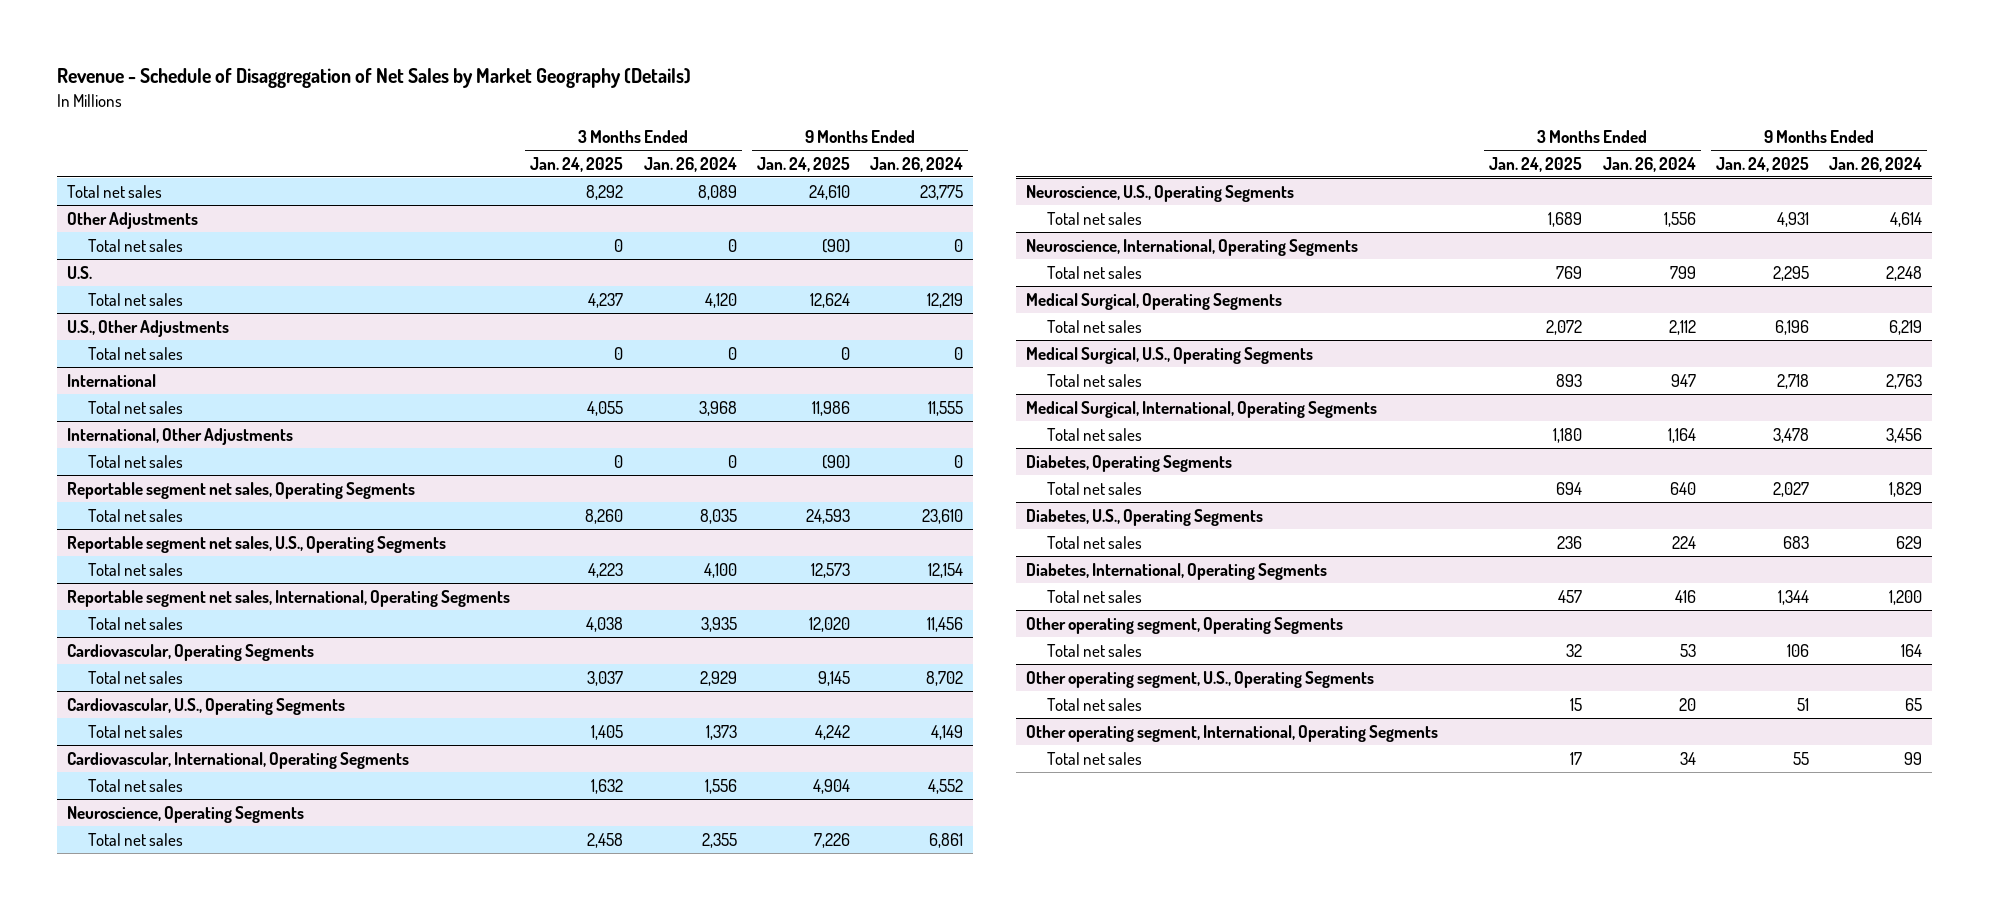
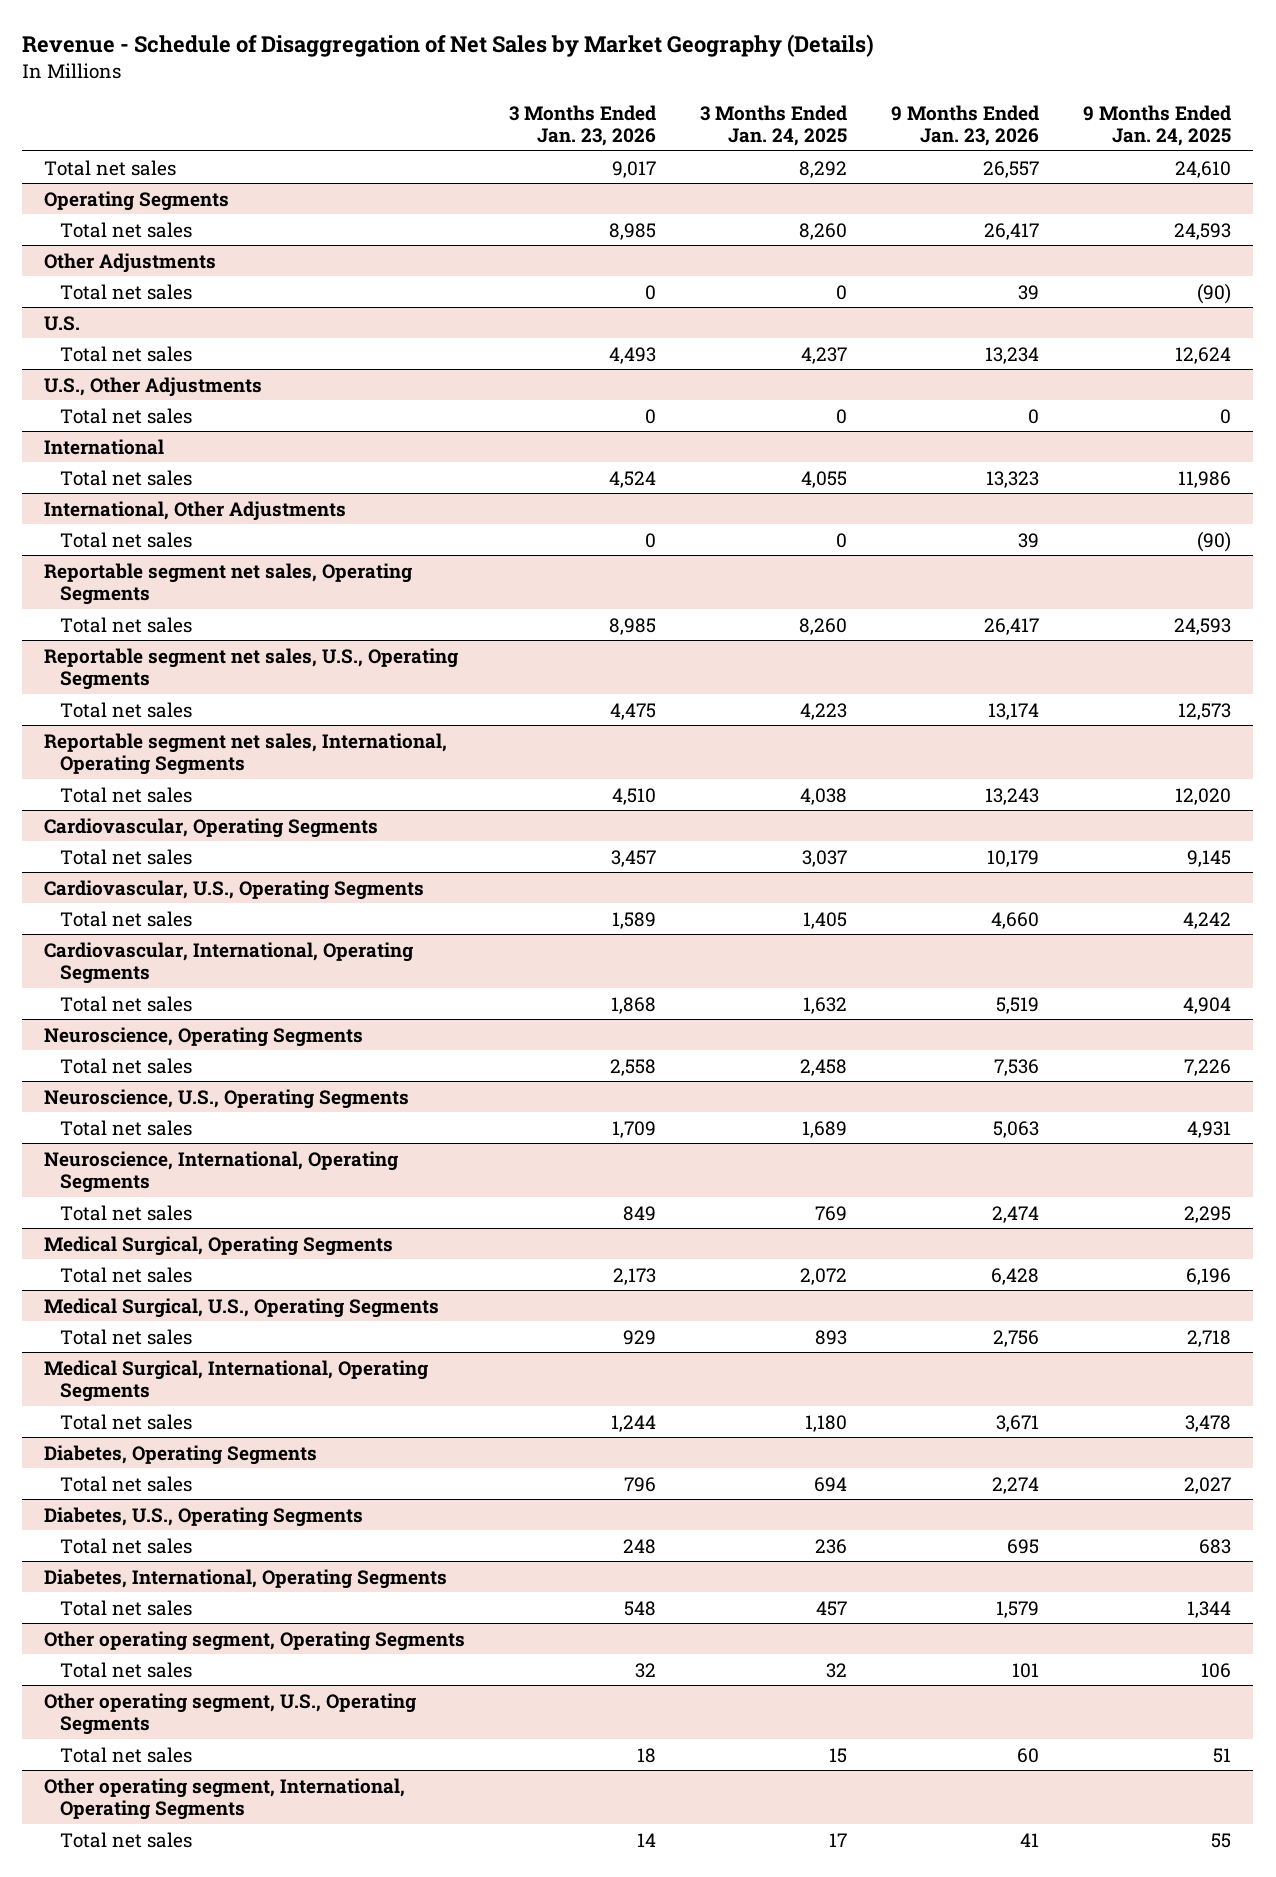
[643,156,737,172] Jan. 26, 2024 -> none
[870,156,964,172] Jan. 26, 2024 -> none
none -> [509,104,657,146] 3 Months Ended Jan. 23, 2026
none -> [891,104,1040,146] 9 Months Ended Jan. 23, 2026
none -> [44,190,230,211] Operating Segments
none -> [59,221,192,238] Total net sales

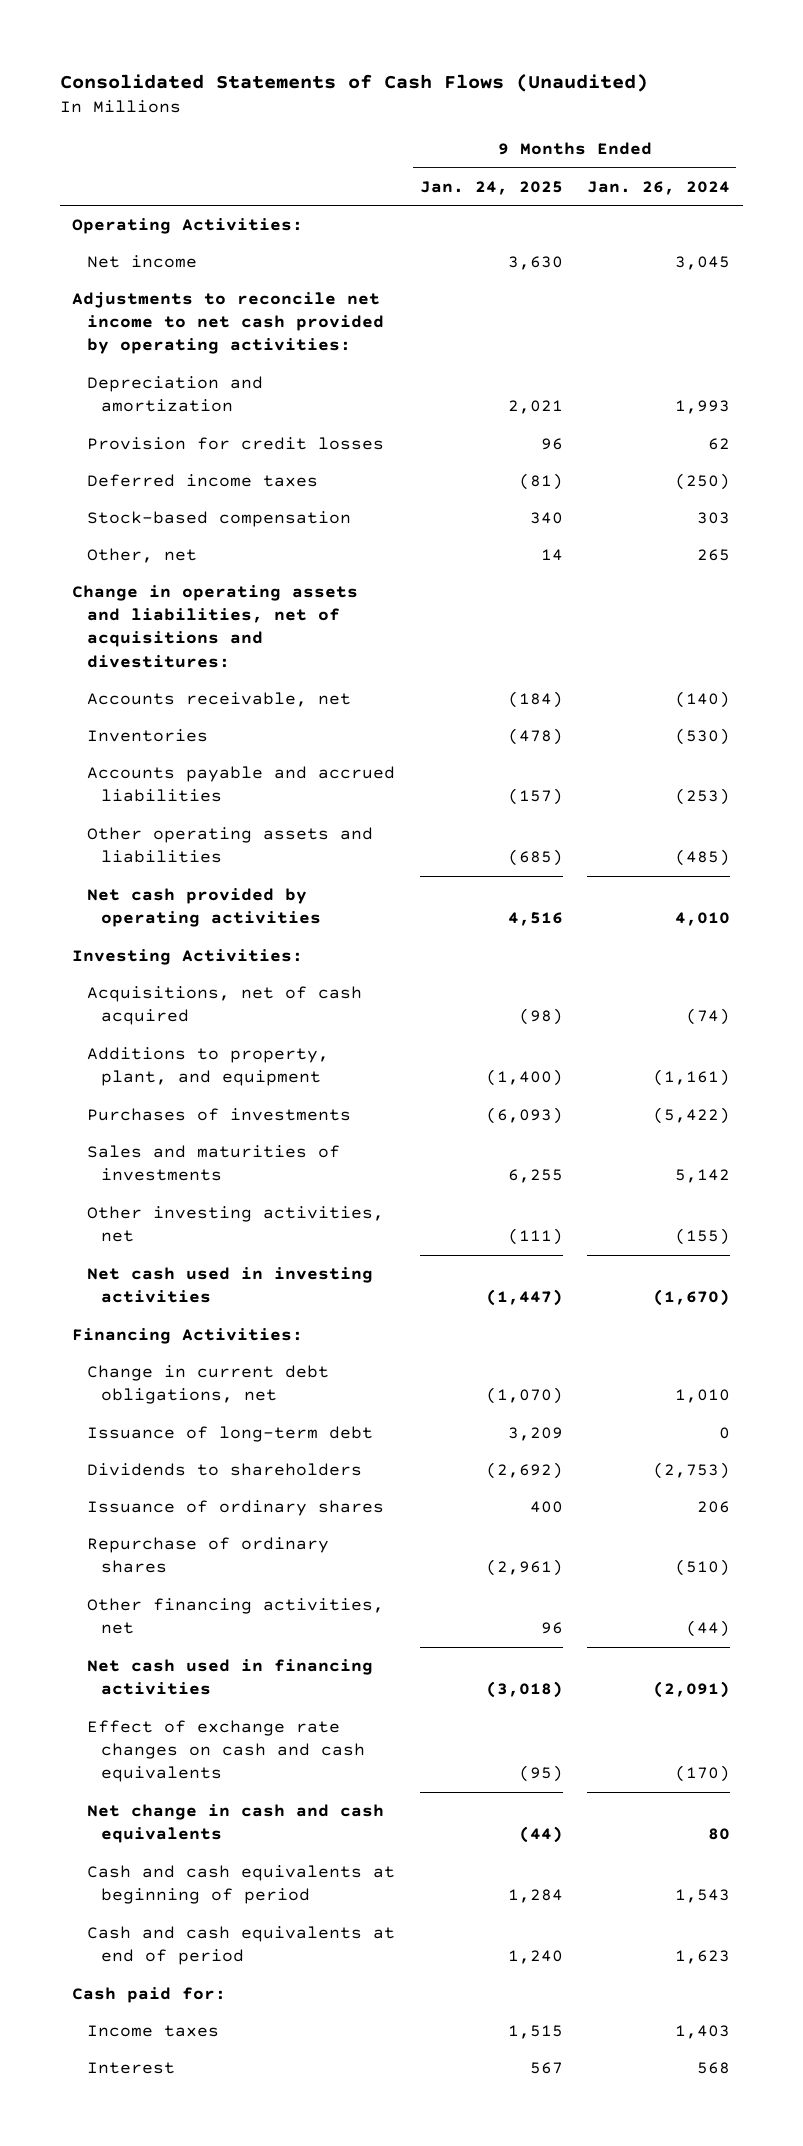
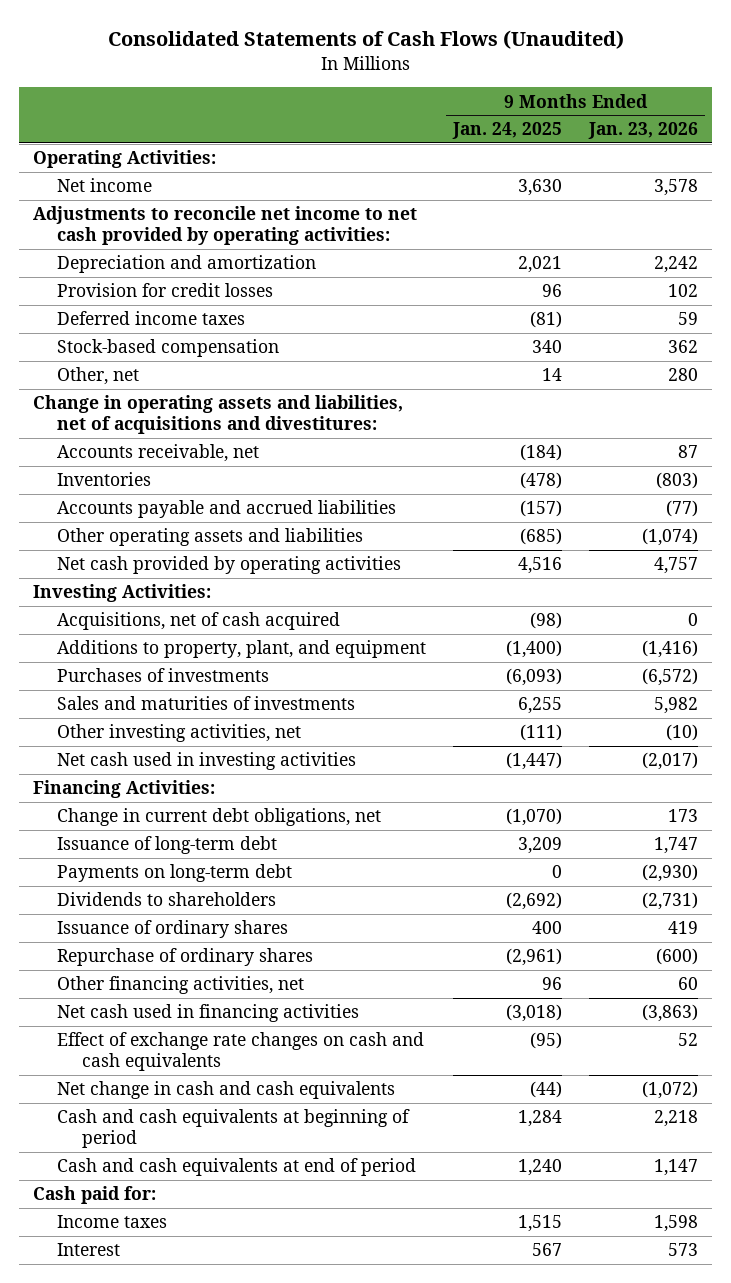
[587,180,731,195] Jan. 26, 2024 -> none
none -> [588,122,699,140] Jan. 23, 2026
none -> [57,864,293,883] Payments on long-term debt

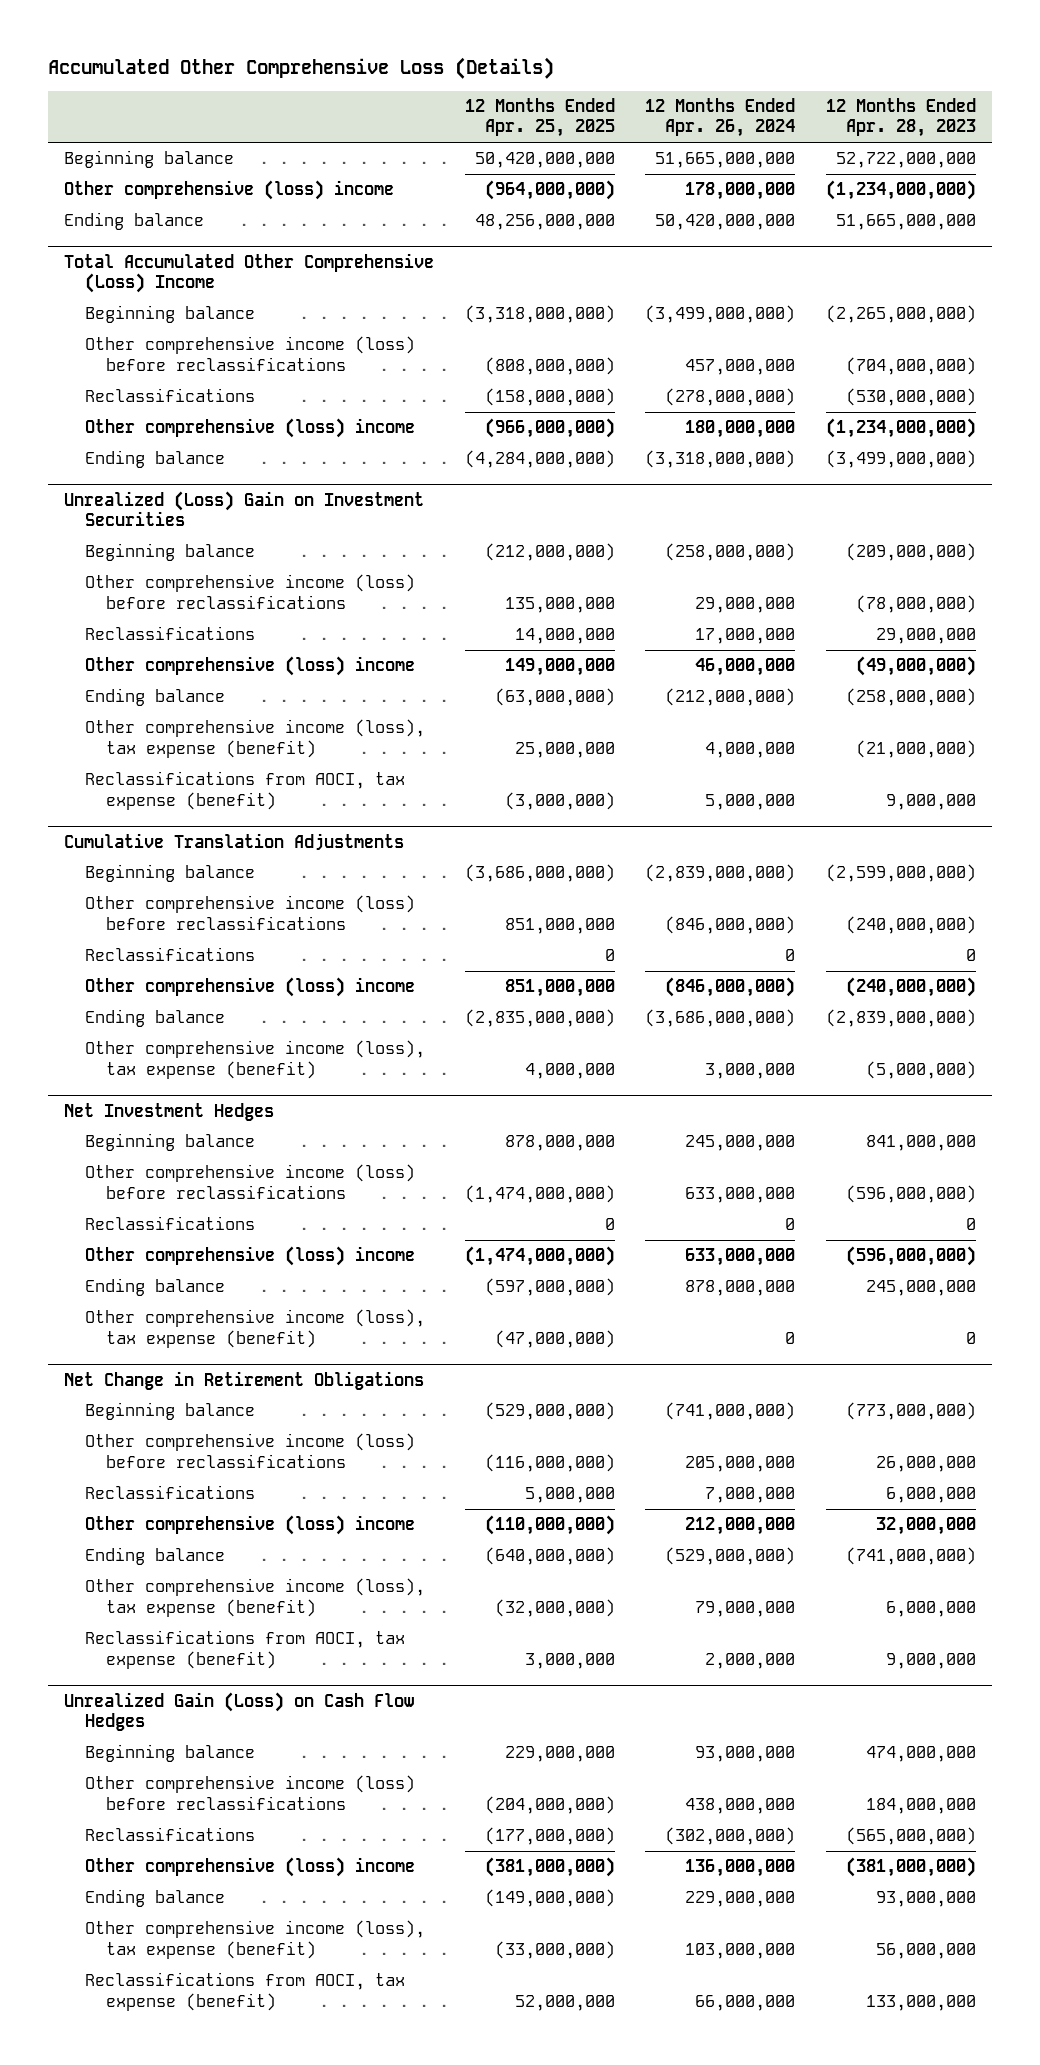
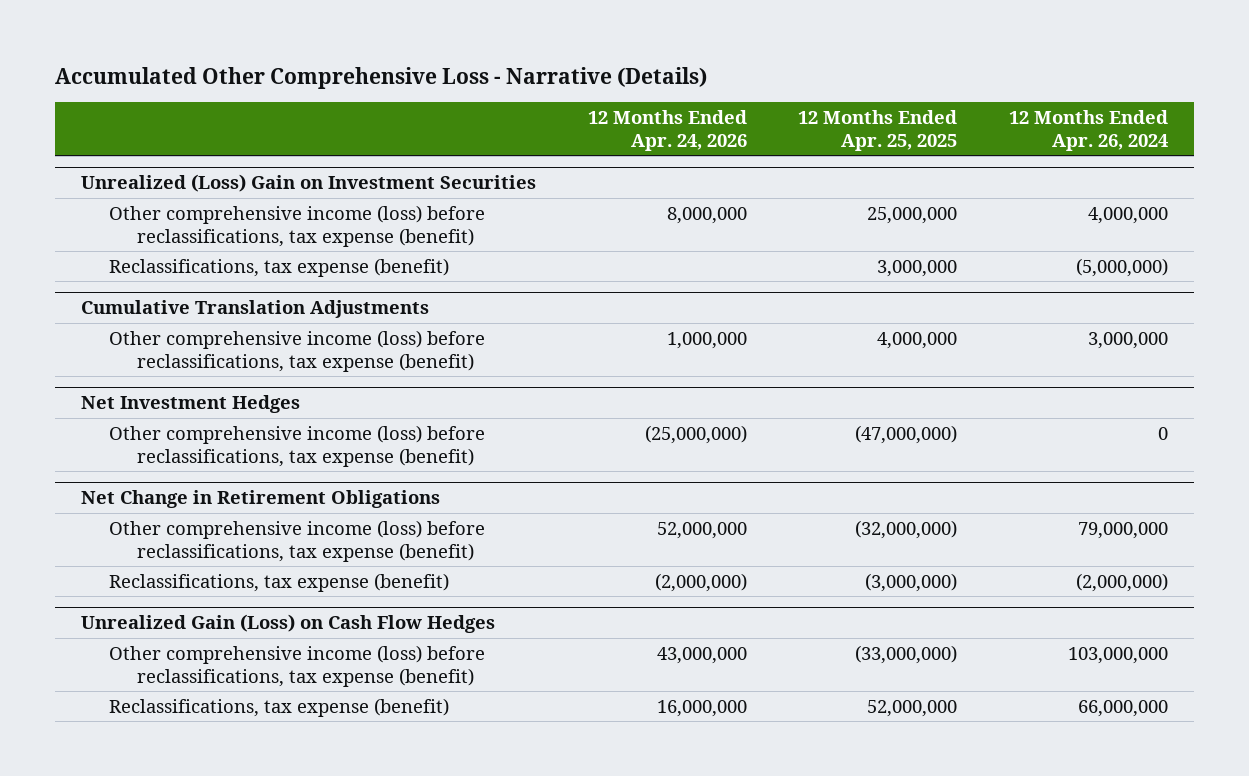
[48,56,555,79] Accumulated Other Comprehensive Loss (Details) -> [54,66,707,89] Accumulated Other Comprehensive Loss - Narrative (Details)
[826,97,977,138] 12 Months Ended Apr. 28, 2023 -> none
none -> [587,109,747,152] 12 Months Ended Apr. 24, 2026
[63,150,234,169] Beginning balance -> none
[63,180,394,201] Other comprehensive (loss) income -> none
[63,212,204,231] Ending balance -> none
[63,252,434,293] Total Accumulated Other Comprehensive (Loss) Income -> none
[84,305,255,324] Beginning balance -> none
[84,336,415,371] Other comprehensive income (loss) before reclassifications -> none
[84,388,255,403] Reclassifications -> none
[84,418,415,439] Other comprehensive (loss) income -> none
[84,450,225,469] Ending balance -> none
[84,543,255,562] Beginning balance -> none
[84,574,415,609] Other comprehensive income (loss) before reclassifications -> none
[84,626,255,641] Reclassifications -> none
[84,656,415,677] Other comprehensive (loss) income -> none
[84,688,225,707] Ending balance -> none
[84,719,425,758] Other comprehensive income (loss), tax expense (benefit) -> [108,204,485,247] Other comprehensive income (loss) before reclassifications, tax expense (benefit)
[84,771,405,810] Reclassifications from AOCI, tax expense (benefit) -> [108,257,449,277] Reclassifications, tax expense (benefit)
[504,791,615,810] (3,000,000) -> [877,259,958,277] 3,000,000
[705,793,796,810] 5,000,000 -> [1076,257,1169,277] (5,000,000)
[84,864,255,883] Beginning balance -> none
[84,895,415,930] Other comprehensive income (loss) before reclassifications -> none
[84,947,255,962] Reclassifications -> none
[84,977,415,998] Other comprehensive (loss) income -> none
[84,1009,225,1028] Ending balance -> none
[84,1040,425,1079] Other comprehensive income (loss), tax expense (benefit) -> [108,329,485,372] Other comprehensive income (loss) before reclassifications, tax expense (benefit)
[84,1133,255,1152] Beginning balance -> none
[84,1164,415,1199] Other comprehensive income (loss) before reclassifications -> none
[84,1216,255,1231] Reclassifications -> none
[84,1246,415,1267] Other comprehensive (loss) income -> none
[84,1278,225,1297] Ending balance -> none
[84,1309,425,1348] Other comprehensive income (loss), tax expense (benefit) -> [108,424,485,467] Other comprehensive income (loss) before reclassifications, tax expense (benefit)
[84,1402,255,1421] Beginning balance -> none
[84,1433,415,1468] Other comprehensive income (loss) before reclassifications -> none
[84,1485,255,1500] Reclassifications -> none
[84,1515,415,1536] Other comprehensive (loss) income -> none
[84,1547,225,1566] Ending balance -> none
[84,1578,425,1617] Other comprehensive income (loss), tax expense (benefit) -> [108,519,485,562] Other comprehensive income (loss) before reclassifications, tax expense (benefit)
[84,1630,405,1669] Reclassifications from AOCI, tax expense (benefit) -> [108,572,449,592] Reclassifications, tax expense (benefit)
[524,1652,615,1669] 3,000,000 -> [865,572,958,592] (3,000,000)
[705,1652,796,1669] 2,000,000 -> [1076,572,1169,592] (2,000,000)
[84,1744,255,1763] Beginning balance -> none
[84,1775,415,1810] Other comprehensive income (loss) before reclassifications -> none
[84,1827,255,1842] Reclassifications -> none
[84,1857,415,1878] Other comprehensive (loss) income -> none
[84,1889,225,1908] Ending balance -> none
[84,1920,425,1959] Other comprehensive income (loss), tax expense (benefit) -> [108,644,485,687] Other comprehensive income (loss) before reclassifications, tax expense (benefit)
[84,1972,405,2011] Reclassifications from AOCI, tax expense (benefit) -> [108,697,449,717] Reclassifications, tax expense (benefit)

